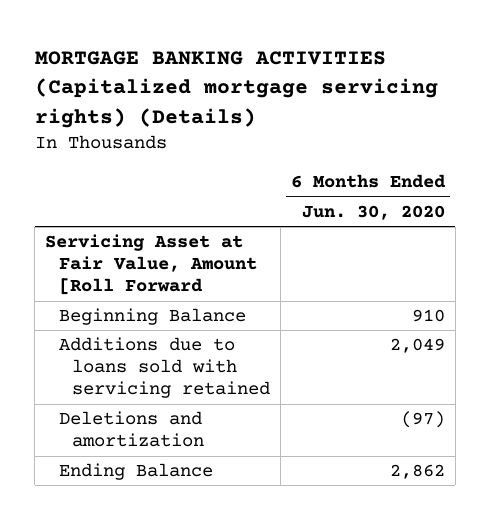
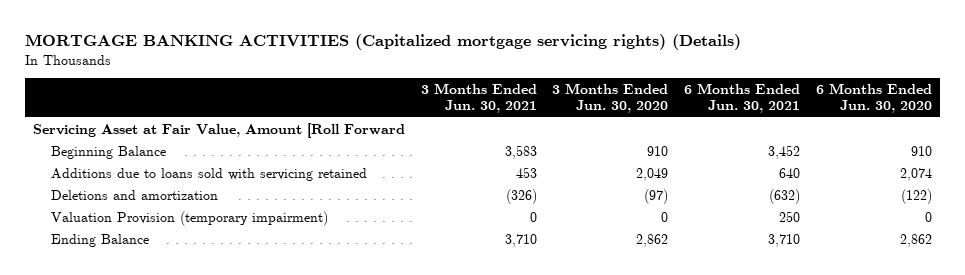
none -> [420,82,537,114] 3 Months Ended Jun. 30, 2021
none -> [552,82,669,114] 3 Months Ended Jun. 30, 2020
none -> [684,82,801,114] 6 Months Ended Jun. 30, 2021
[389,338,445,354] 2,049 -> [899,167,932,181] 2,074
[400,411,445,429] (97) -> [900,188,932,204] (122)
none -> [51,210,329,226] Valuation Provision (temporary impairment)

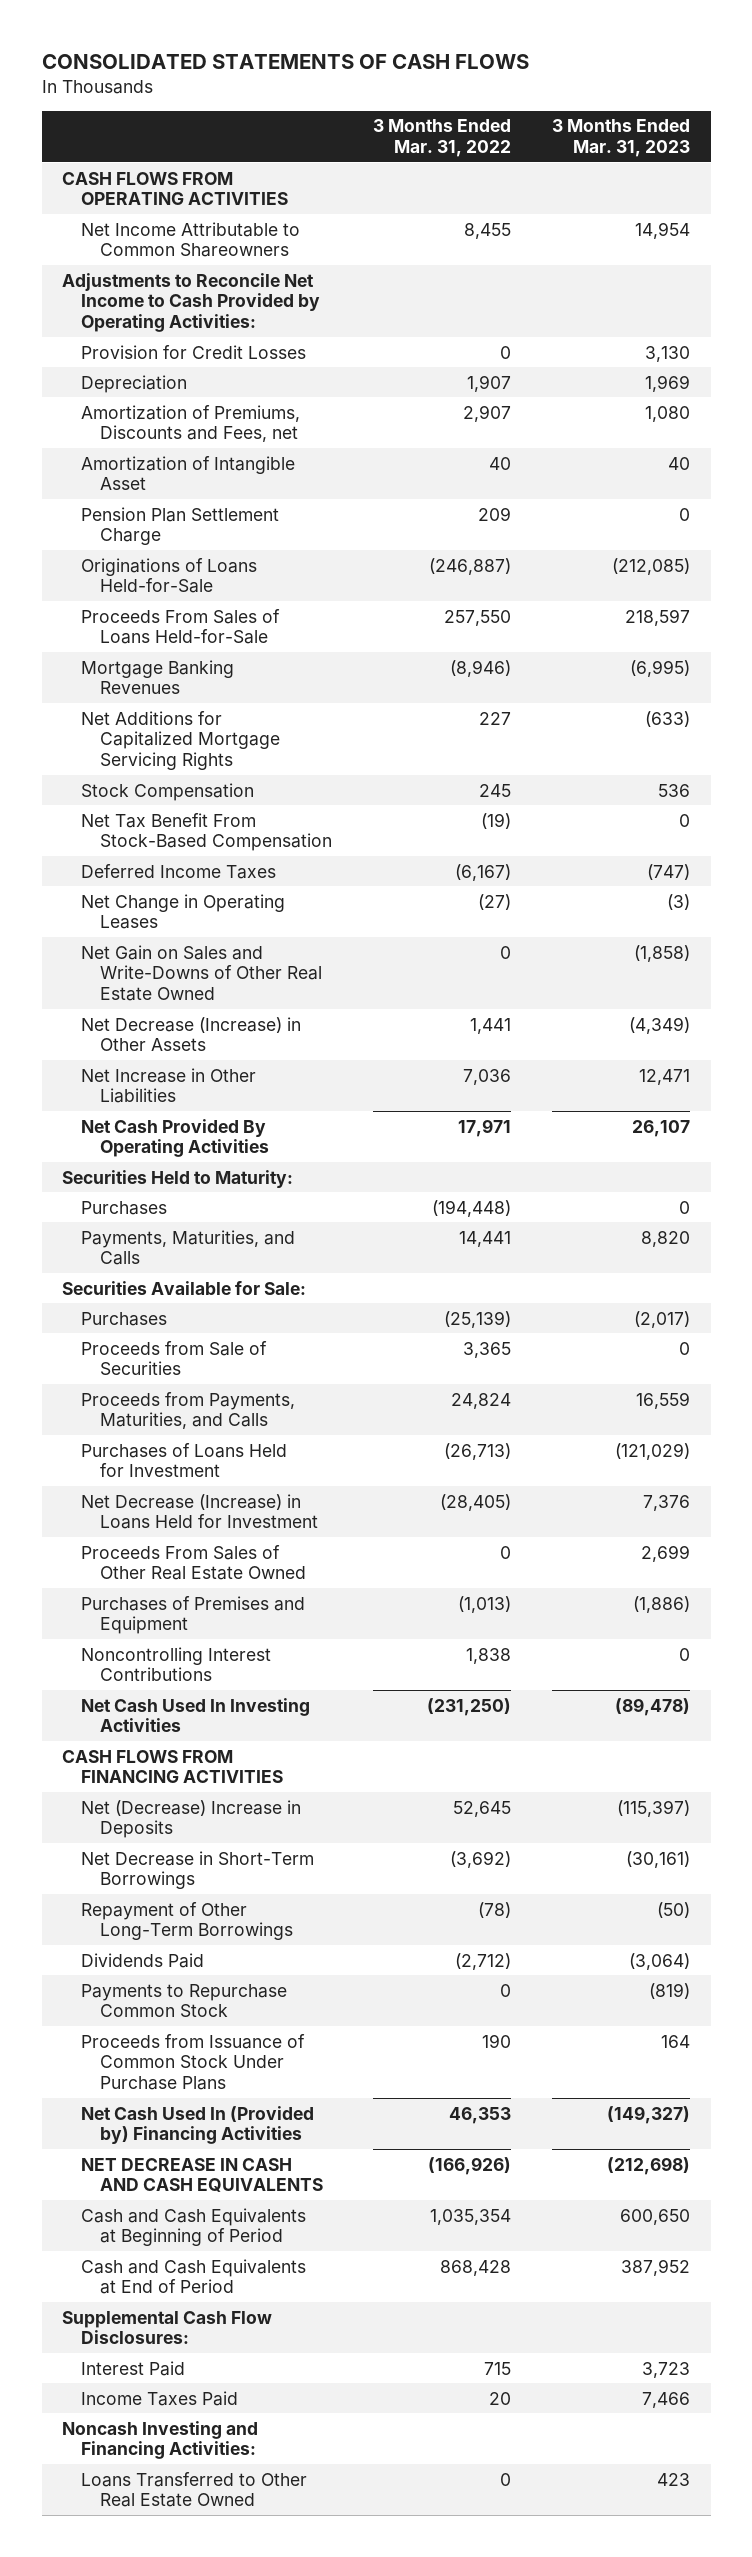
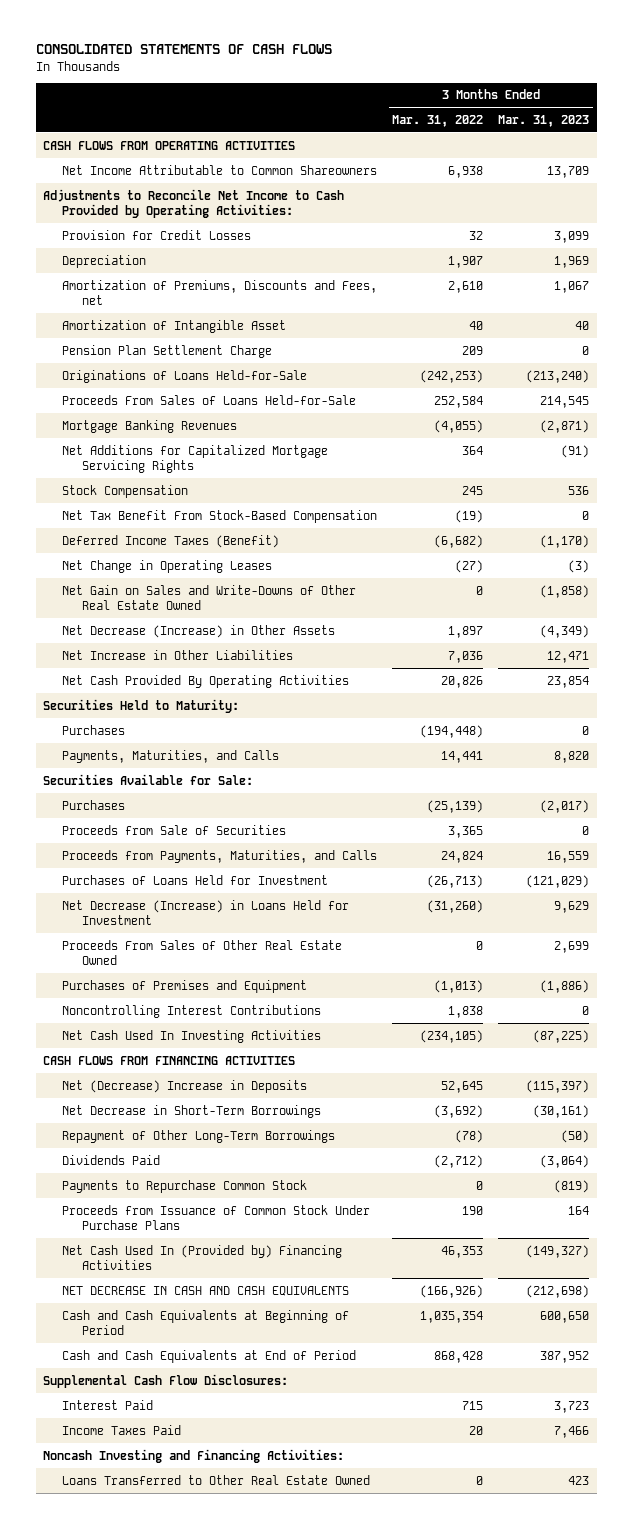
[463,222,511,239] 8,455 -> [448,165,484,178] 6,938
[634,221,690,239] 14,954 -> [547,165,590,178] 13,709
[499,345,511,359] 0 -> [469,230,484,240] 32
[644,345,690,362] 3,130 -> [554,230,590,243] 3,099
[462,404,511,422] 2,907 -> [448,280,484,293] 2,610
[644,405,690,422] 1,080 -> [554,280,590,293] 1,067
[428,557,511,575] (246,887) -> [420,369,484,383] (242,253)
[611,557,690,575] (212,085) -> [526,369,590,383] (213,240)
[443,609,511,626] 257,550 -> [434,395,484,408] 252,584
[624,608,690,626] 218,597 -> [540,395,590,408] 214,545
[449,659,511,677] (8,946) -> [434,419,484,433] (4,055)
[629,659,690,677] (6,995) -> [540,419,590,433] (2,871)
[478,711,511,725] 227 -> [462,445,484,455] 364
[644,710,690,727] (633) -> [561,444,590,458] (91)
[81,863,277,879] Deferred Income Taxes -> [62,534,280,548] Deferred Income Taxes (Benefit)
[454,863,511,881] (6,167) -> [434,534,484,548] (6,682)
[646,863,690,880] (747) -> [540,534,590,548] (1,170)
[469,1017,511,1034] 1,441 -> [448,625,484,638] 1,897
[457,1118,511,1137] 17,971 -> [441,675,484,688] 20,826
[631,1119,690,1137] 26,107 -> [547,675,590,688] 23,854
[439,1493,511,1511] (28,405) -> [427,899,484,913] (31,260)
[642,1494,690,1511] 7,376 -> [554,900,590,913] 9,629
[426,1697,511,1716] (231,250) -> [420,1029,484,1043] (234,105)
[614,1697,690,1716] (89,478) -> [533,1029,590,1043] (87,225)

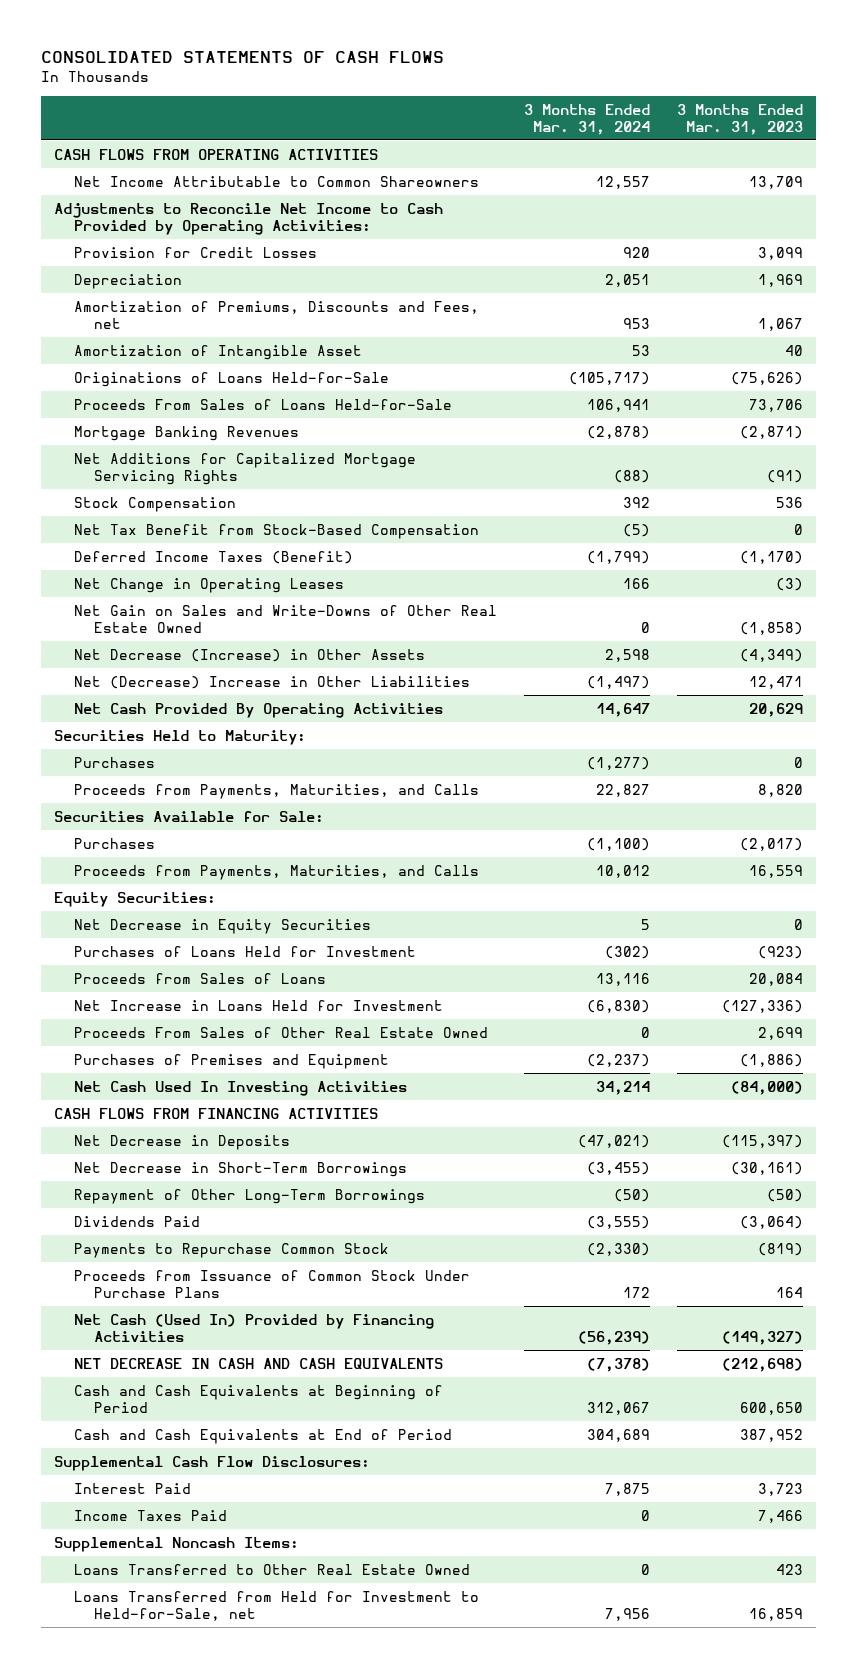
[392,114,484,127] Mar. 31, 2022 -> none
none -> [523,103,650,135] 3 Months Ended Mar. 31, 2024
[62,344,273,358] Pension Plan Settlement Charge -> none
[526,369,590,383] (213,240) -> [730,371,803,385] (75,626)
[540,395,590,408] 214,545 -> [748,398,803,412] 73,706
[62,509,378,523] Net Tax Benefit From Stock-Based Compensation -> [73,523,479,539] Net Tax Benefit from Stock-Based Compensation
[62,649,294,660] Net Increase in Other Liabilities -> [73,675,470,689] Net (Decrease) Increase in Other Liabilities
[547,675,590,688] 23,854 -> [748,702,803,717] 20,629
[62,749,280,763] Payments, Maturities, and Calls -> [73,783,479,799] Proceeds from Payments, Maturities, and Calls
[62,824,287,835] Proceeds from Sale of Securities -> none
none -> [54,891,217,907] Equity Securities:
none -> [73,918,371,934] Net Decrease in Equity Securities
[526,874,590,888] (121,029) -> [757,945,803,959] (923)
none -> [73,972,326,984] Proceeds from Sales of Loans
[62,899,350,926] Net Decrease (Increase) in Loans Held for Investment -> [73,999,443,1011] Net Increase in Loans Held for Investment
[554,900,590,913] 9,629 -> [721,999,803,1013] (127,336)
[62,1004,322,1018] Noncontrolling Interest Contributions -> none
[533,1029,590,1043] (87,225) -> [730,1080,803,1095] (84,000)
[62,1079,308,1093] Net (Decrease) Increase in Deposits -> [73,1134,290,1150] Net Decrease in Deposits
[62,1244,343,1271] Net Cash Used In (Provided by) Financing Activities -> [73,1313,434,1342] Net Cash (Used In) Provided by Financing Activities
[43,1448,345,1463] Noncash Investing and Financing Activities: -> [54,1536,300,1552] Supplemental Noncash Items:
none -> [73,1590,479,1621] Loans Transferred from Held for Investment to Held-for-Sale, net

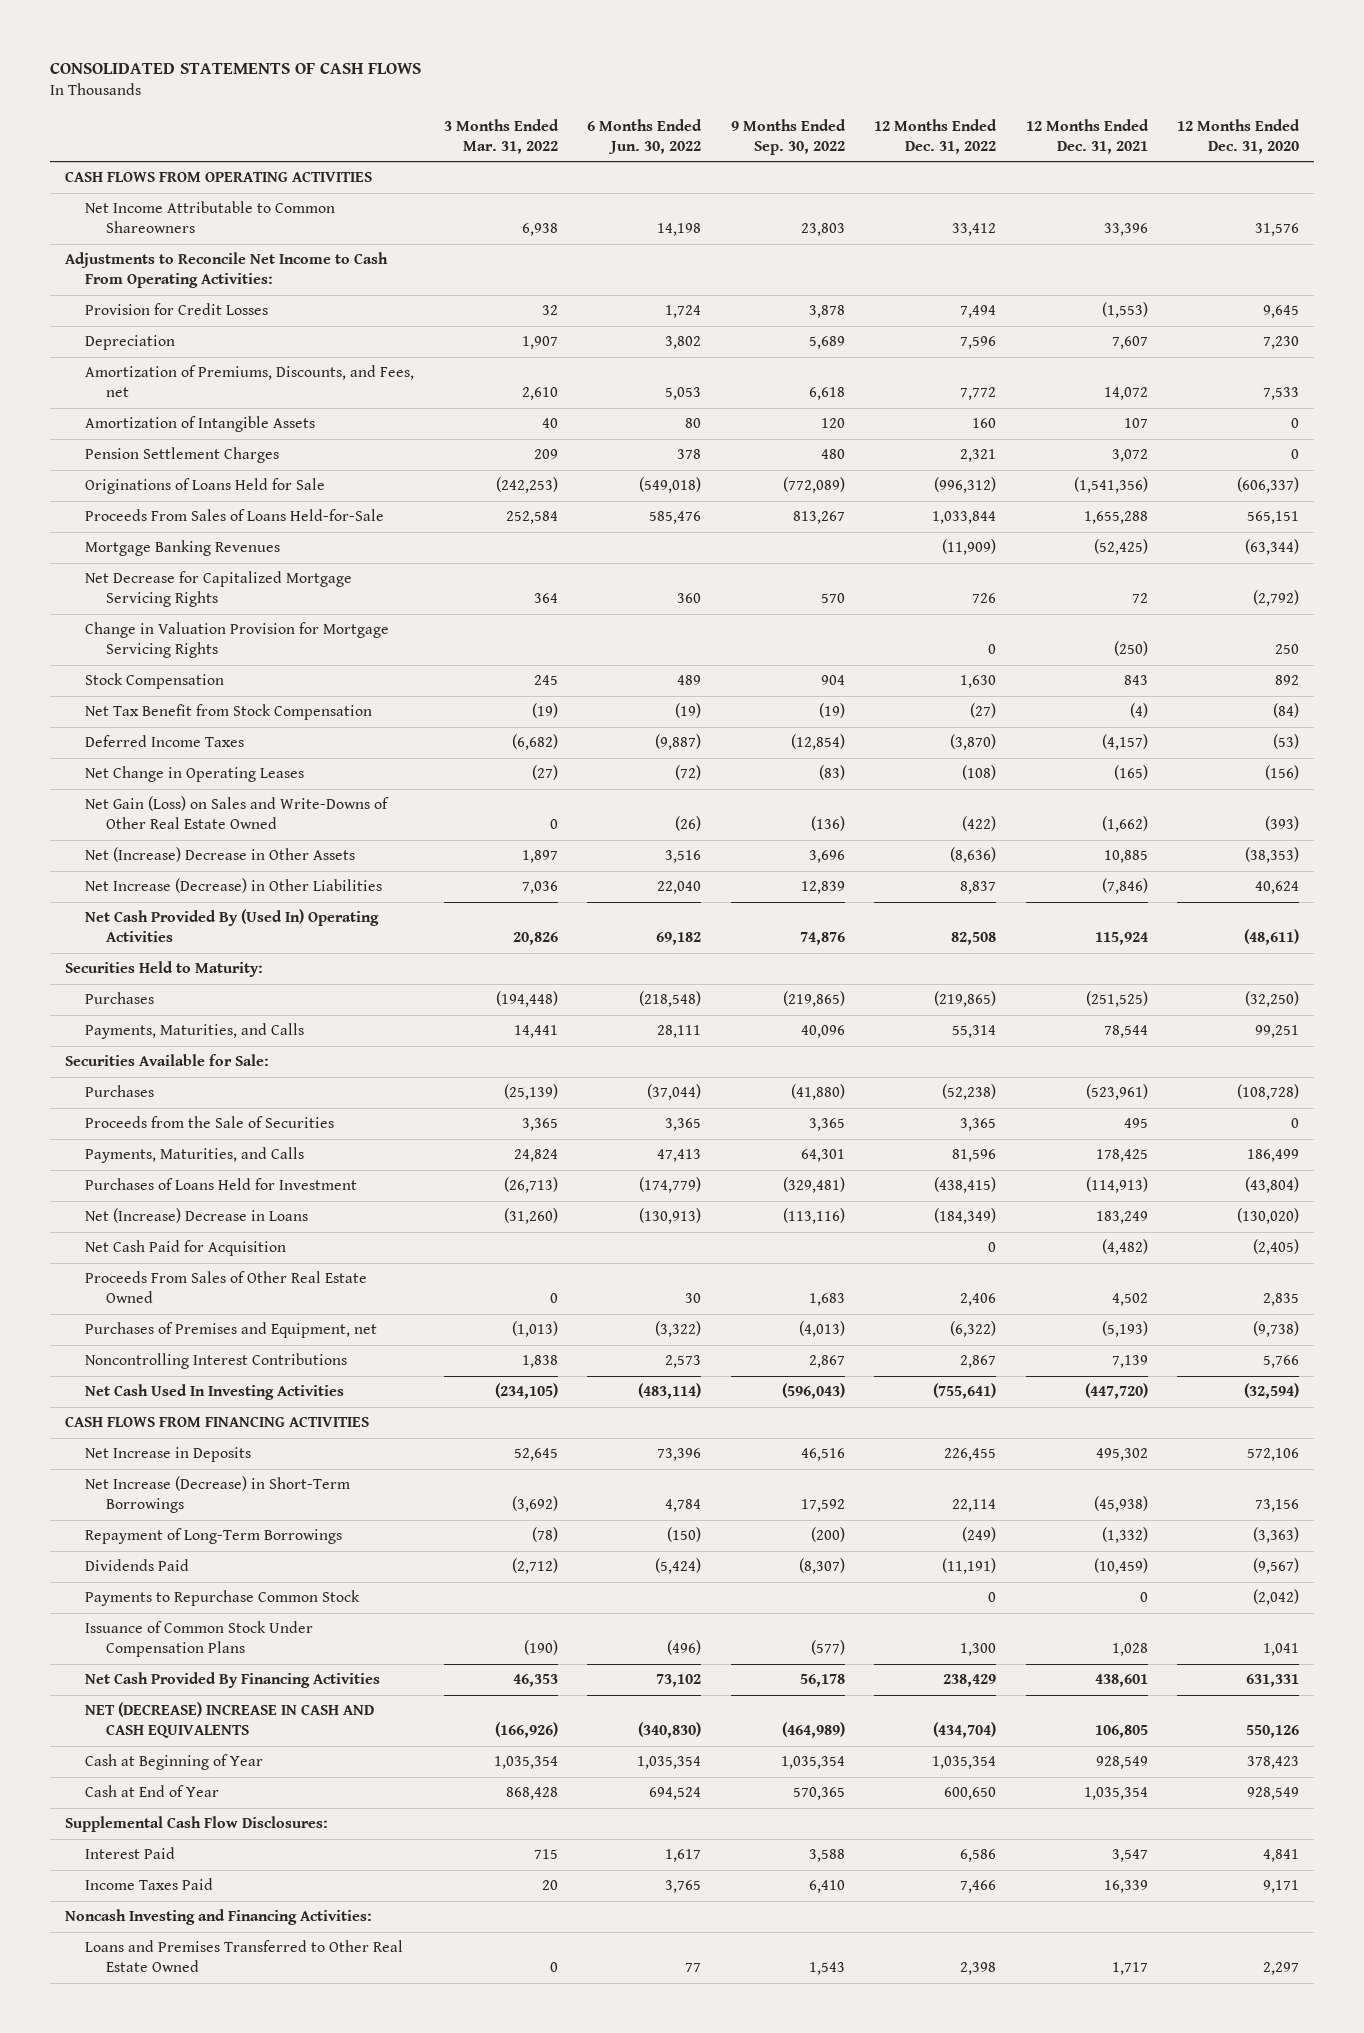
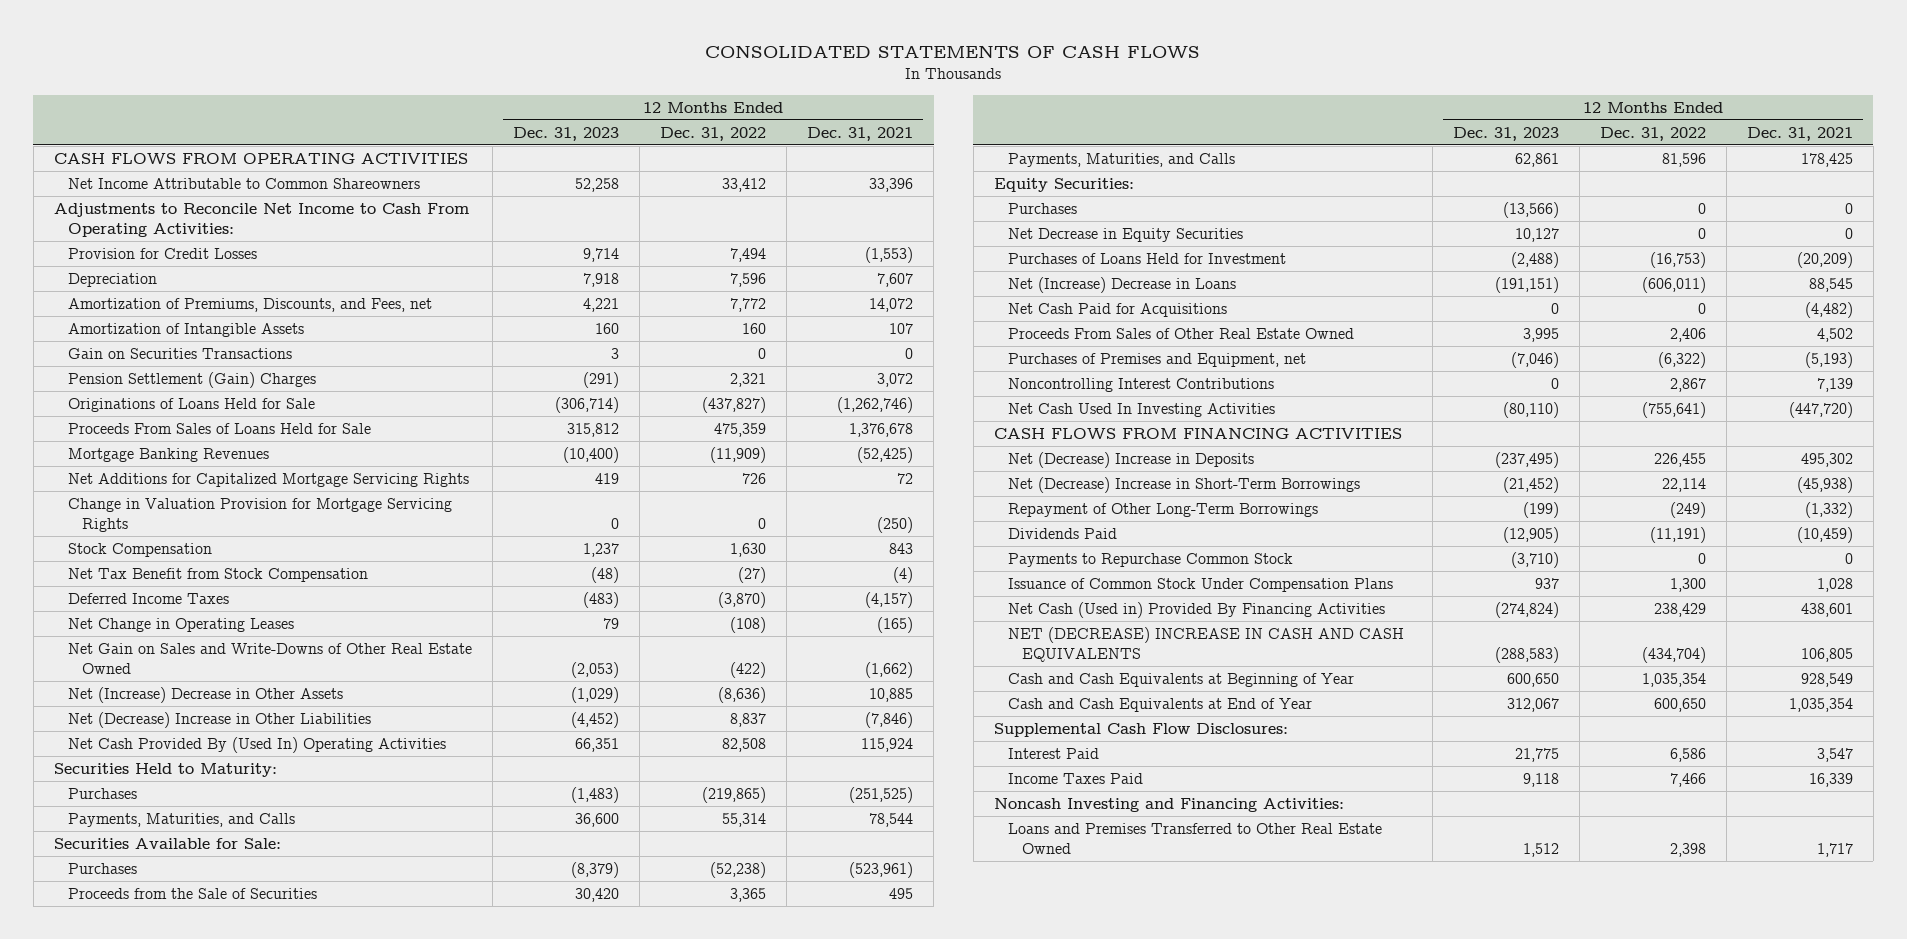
[443,119,559,154] 3 Months Ended Mar. 31, 2022 -> none
[587,119,703,154] 6 Months Ended Jun. 30, 2022 -> none
[730,119,846,155] 9 Months Ended Sep. 30, 2022 -> none
[1176,119,1300,154] 12 Months Ended Dec. 31, 2020 -> none
none -> [513,126,620,141] Dec. 31, 2023
none -> [68,347,293,359] Gain on Securities Transactions
[85,447,280,464] Pension Settlement Charges -> [68,371,317,388] Pension Settlement (Gain) Charges
[934,477,997,494] (996,312) -> [702,396,767,413] (437,827)
[1073,477,1148,494] (1,541,356) -> [837,396,914,413] (1,262,746)
[85,509,385,522] Proceeds From Sales of Loans Held-for-Sale -> [68,422,372,434] Proceeds From Sales of Loans Held for Sale
[932,511,997,525] 1,033,844 -> [714,422,767,437] 475,359
[1083,511,1148,525] 1,655,288 -> [849,422,914,437] 1,376,678
[85,571,353,607] Net Decrease for Capitalized Mortgage Servicing Rights -> [68,472,470,487] Net Additions for Capitalized Mortgage Servicing Rights
[85,796,390,829] Net Gain (Loss) on Sales and Write-Downs of Other Real Estate Owned -> [68,642,473,674] Net Gain on Sales and Write-Downs of Other Real Estate Owned
[85,878,383,894] Net Increase (Decrease) in Other Liabilities -> [68,711,372,728] Net (Decrease) Increase in Other Liabilities
none -> [993,177,1134,192] Equity Securities:
none -> [1007,202,1077,214] Purchases
none -> [1007,227,1243,242] Net Decrease in Equity Securities
[934,1177,997,1194] (438,415) -> [1649,251,1706,268] (16,753)
[1085,1177,1148,1194] (114,913) -> [1796,251,1853,268] (20,209)
[934,1208,997,1225] (184,349) -> [1641,276,1706,293] (606,011)
[1095,1211,1148,1225] 183,249 -> [1808,277,1853,292] 88,545
[85,1240,287,1257] Net Cash Paid for Acquisition -> [1007,302,1227,317] Net Cash Paid for Acquisitions
[85,1447,252,1463] Net Increase in Deposits -> [1007,451,1254,468] Net (Decrease) Increase in Deposits
[85,1476,351,1513] Net Increase (Decrease) in Short-Term Borrowings -> [1007,476,1360,493] Net (Decrease) Increase in Short-Term Borrowings
[85,1528,343,1545] Repayment of Long-Term Borrowings -> [1007,502,1318,517] Repayment of Other Long-Term Borrowings
[85,1672,381,1689] Net Cash Provided By Financing Activities -> [1007,601,1385,618] Net Cash (Used in) Provided By Financing Activities
[85,1754,264,1771] Cash at Beginning of Year -> [1007,672,1354,687] Cash and Cash Equivalents at Beginning of Year
[85,1785,220,1798] Cash at End of Year -> [1007,697,1312,712] Cash and Cash Equivalents at End of Year

